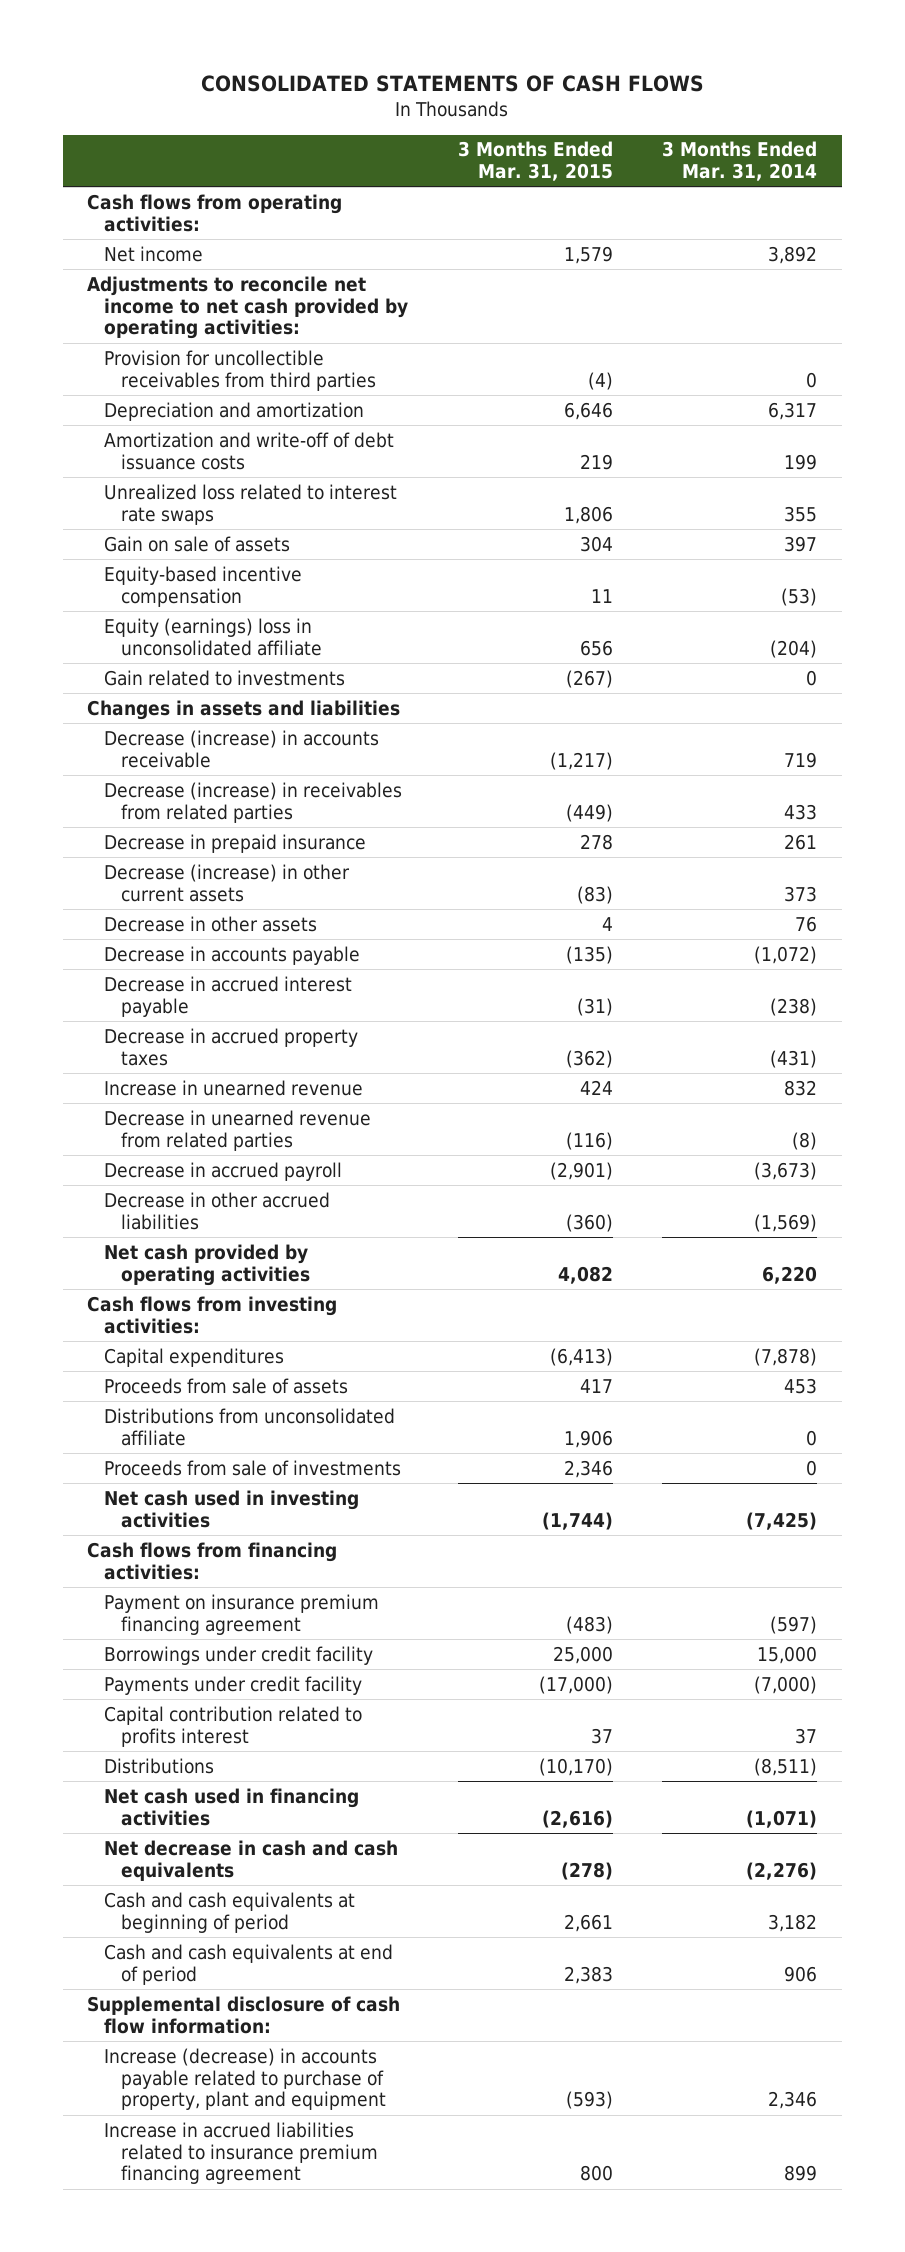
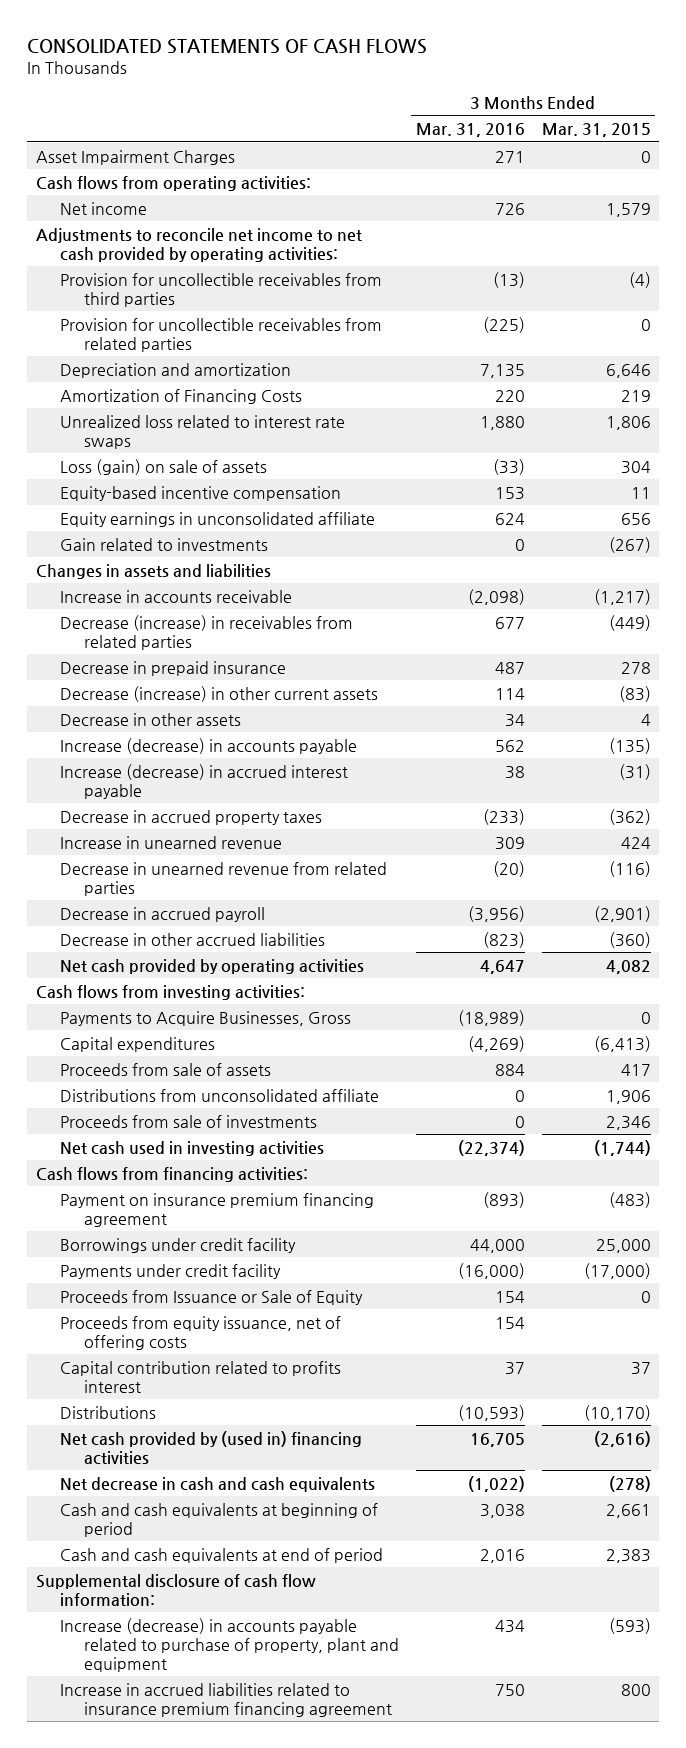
[662,141,818,182] 3 Months Ended Mar. 31, 2014 -> none
none -> [415,122,525,137] Mar. 31, 2016
none -> [35,149,235,165] Asset Impairment Charges
none -> [59,317,382,352] Provision for uncollectible receivables from related parties
[104,431,395,470] Amortization and write-off of debt issuance costs -> [59,388,302,404] Amortization of Financing Costs
[104,535,291,552] Gain on sale of assets -> [59,458,267,475] Loss (gain) on sale of assets
[104,617,322,656] Equity (earnings) loss in unconsolidated affiliate -> [59,511,375,527] Equity earnings in unconsolidated affiliate
[104,729,380,768] Decrease (increase) in accounts receivable -> [59,589,292,603] Increase in accounts receivable
[104,945,361,965] Decrease in accounts payable -> [59,737,357,754] Increase (decrease) in accounts payable
[104,975,353,1017] Decrease in accrued interest payable -> [59,763,348,799] Increase (decrease) in accrued interest payable
none -> [59,1010,351,1026] Payments to Acquire Businesses, Gross
none -> [59,1289,363,1305] Proceeds from Issuance or Sale of Equity
none -> [59,1315,341,1350] Proceeds from equity issuance, net of offering costs
[104,1787,360,1826] Net cash used in financing activities -> [59,1430,362,1465] Net cash provided by (used in) financing activities

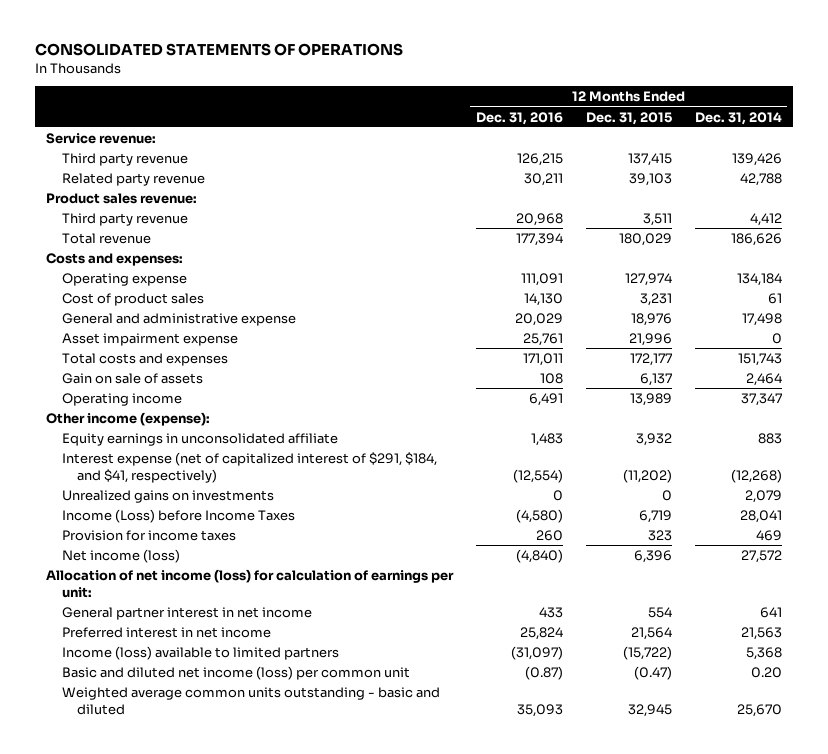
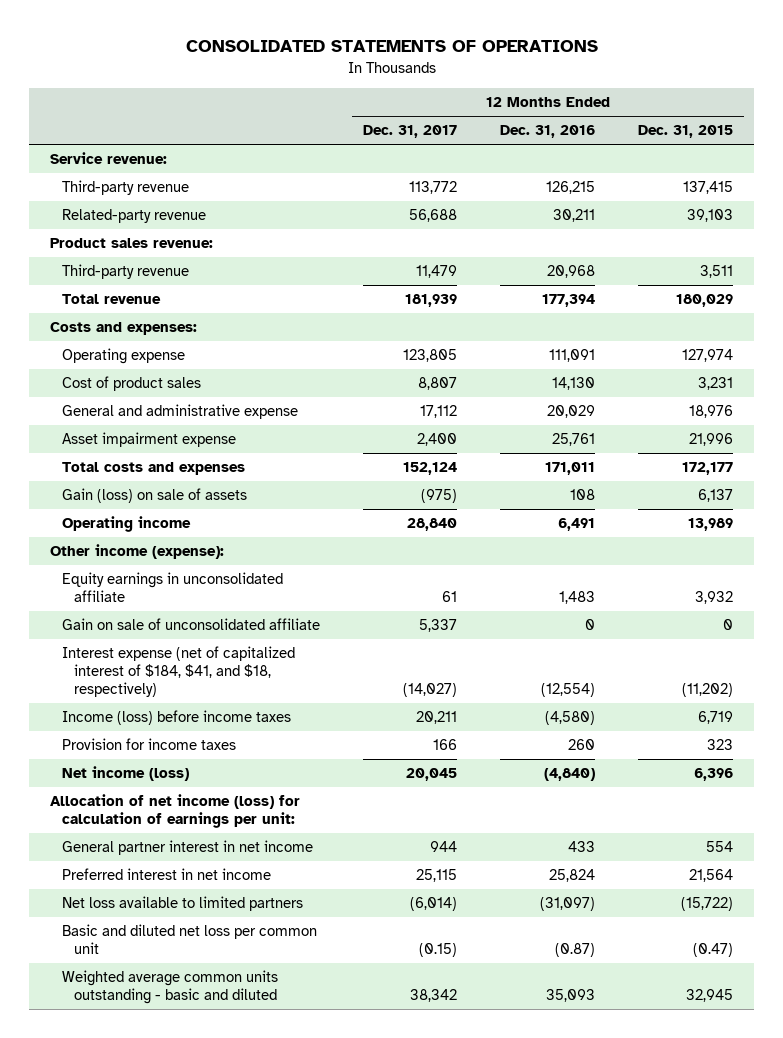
[694,111,782,125] Dec. 31, 2014 -> none
none -> [363,125,458,139] Dec. 31, 2017
[61,152,188,166] Third party revenue -> [62,180,190,196] Third-party revenue
[61,172,205,186] Related party revenue -> [62,209,207,224] Related-party revenue
[61,212,188,226] Third party revenue -> [62,264,190,280] Third-party revenue
[61,372,203,384] Gain on sale of assets -> [62,488,248,504] Gain (loss) on sale of assets
[61,489,274,503] Unrealized gains on investments -> none
none -> [62,618,321,631] Gain on sale of unconsolidated affiliate
[61,451,437,484] Interest expense (net of capitalized interest of $291, $184, and $41, respectively) -> [62,646,296,697] Interest expense (net of capitalized interest of $184, $41, and $18, respectively)
[61,508,295,523] Income (Loss) before Income Taxes -> [62,710,292,726] Income (loss) before income taxes
[61,645,339,660] Income (loss) available to limited partners -> [62,896,304,912] Net loss available to limited partners
[61,665,410,680] Basic and diluted net income (loss) per common unit -> [62,924,318,955] Basic and diluted net loss per common unit

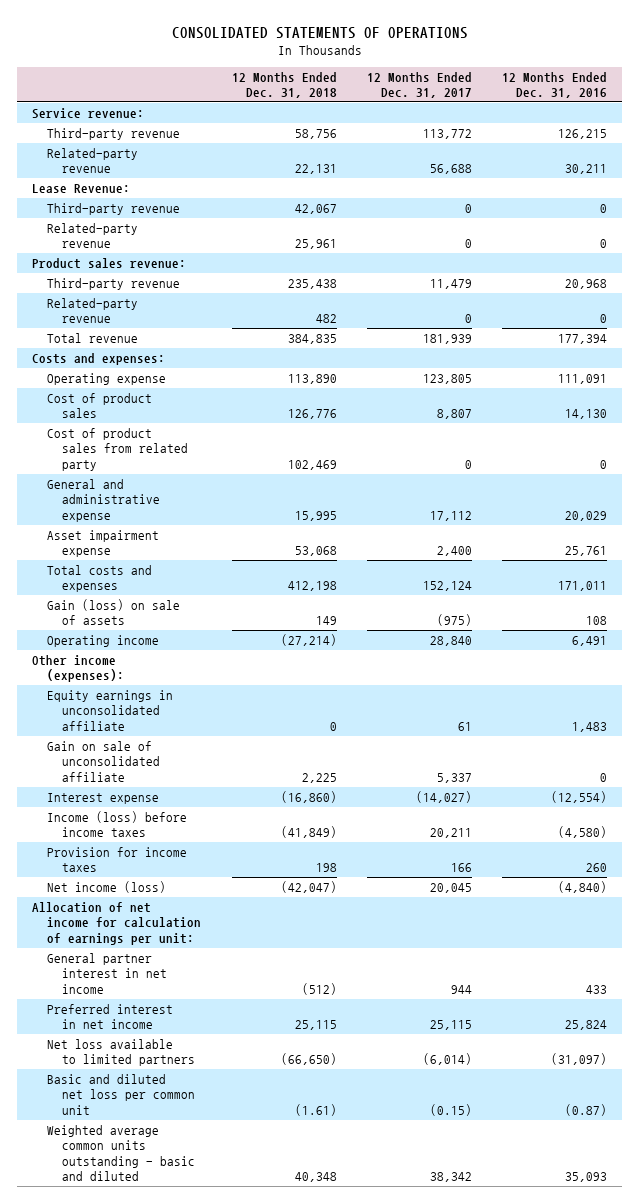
[637,125,733,139] Dec. 31, 2015 -> none
none -> [231,71,337,99] 12 Months Ended Dec. 31, 2018
none -> [32,183,131,193] Lease Revenue:
none -> [47,202,181,215] Third-party revenue
none -> [47,222,139,249] Related-party revenue
none -> [47,297,139,324] Related-party revenue
none -> [47,427,189,471] Cost of product sales from related party
[50,544,225,560] Other income (expense): -> [32,654,125,683] Other income (expenses):
[62,646,296,697] Interest expense (net of capitalized interest of $184, $41, and $18, respectively) -> [47,792,160,804] Interest expense
[50,794,301,829] Allocation of net income (loss) for calculation of earnings per unit: -> [32,901,202,945] Allocation of net income for calculation of earnings per unit:

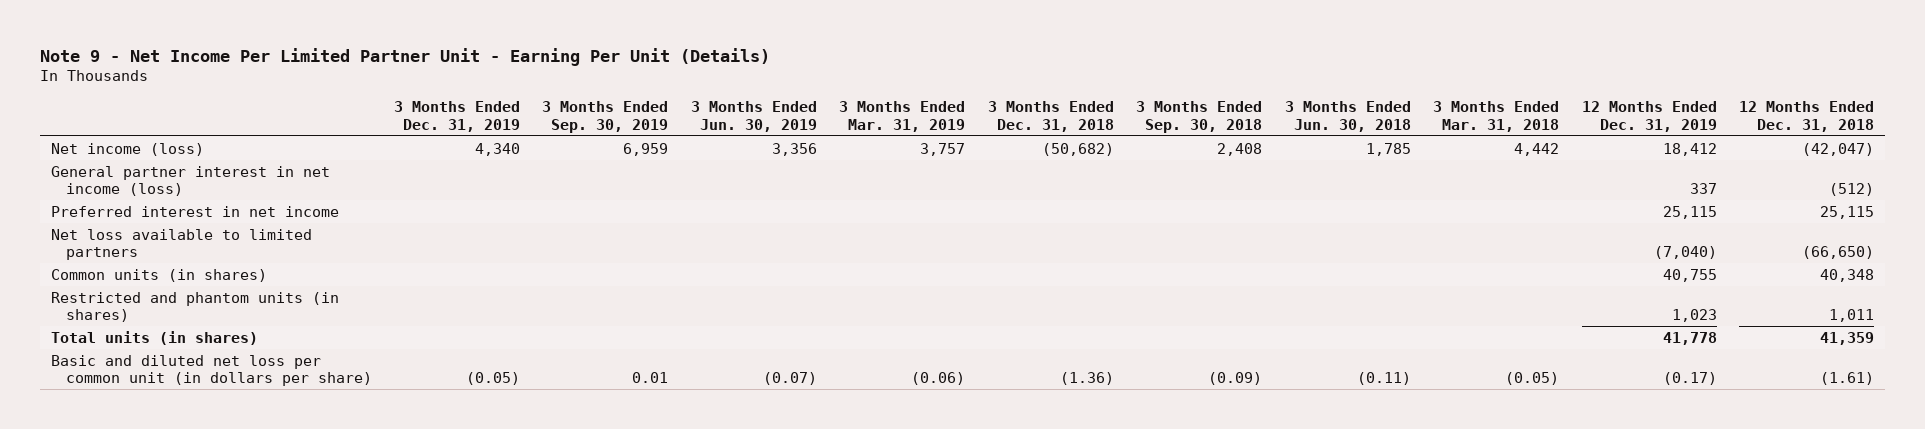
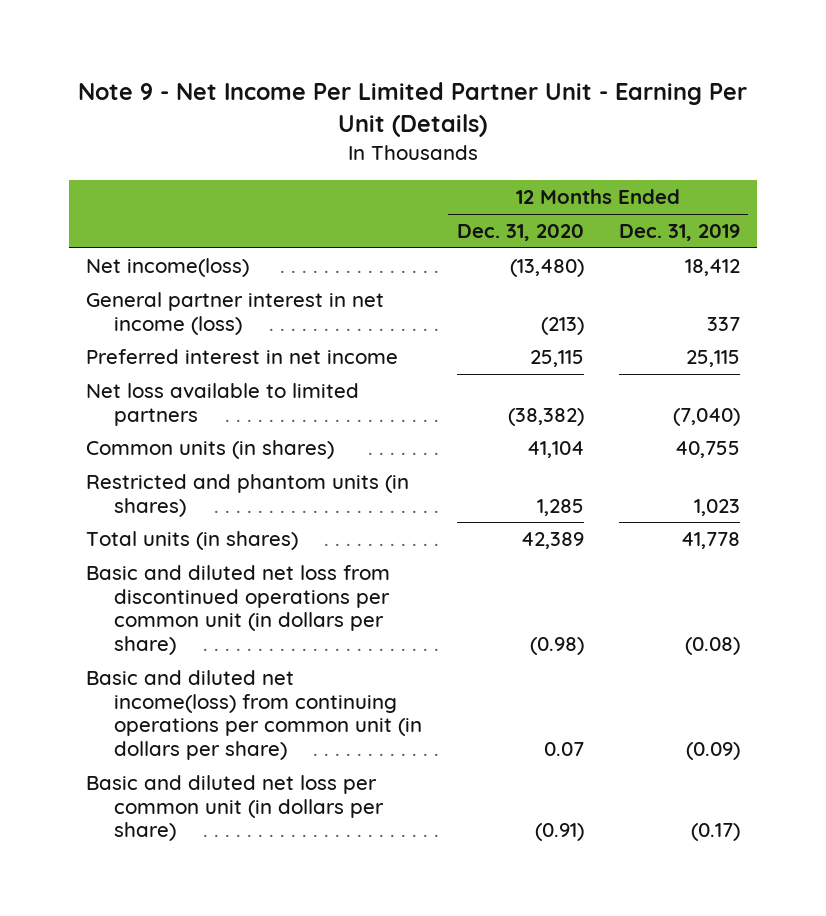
[393,101,520,132] 3 Months Ended Dec. 31, 2019 -> none
[542,101,669,133] 3 Months Ended Sep. 30, 2019 -> none
[690,101,817,132] 3 Months Ended Jun. 30, 2019 -> none
[839,101,966,132] 3 Months Ended Mar. 31, 2019 -> none
[987,101,1114,132] 3 Months Ended Dec. 31, 2018 -> none
[1136,101,1263,133] 3 Months Ended Sep. 30, 2018 -> none
[1284,101,1411,132] 3 Months Ended Jun. 30, 2018 -> none
[1433,101,1560,132] 3 Months Ended Mar. 31, 2018 -> none
[1739,101,1875,132] 12 Months Ended Dec. 31, 2018 -> none
none -> [456,224,584,242] Dec. 31, 2020
[51,142,205,156] Net income (loss) -> [86,258,250,278] Net income(loss)
none -> [86,565,391,655] Basic and diluted net loss from discontinued operations per common unit (in dollars per share)
none -> [86,670,422,760] Basic and diluted net income(loss) from continuing operations per common unit (in dollars per share)

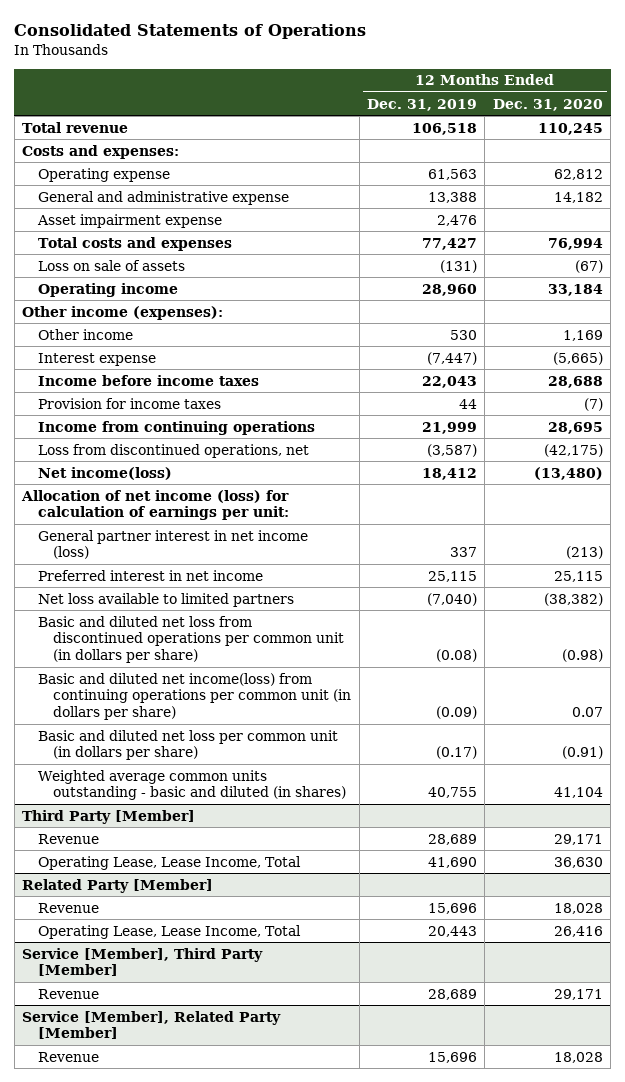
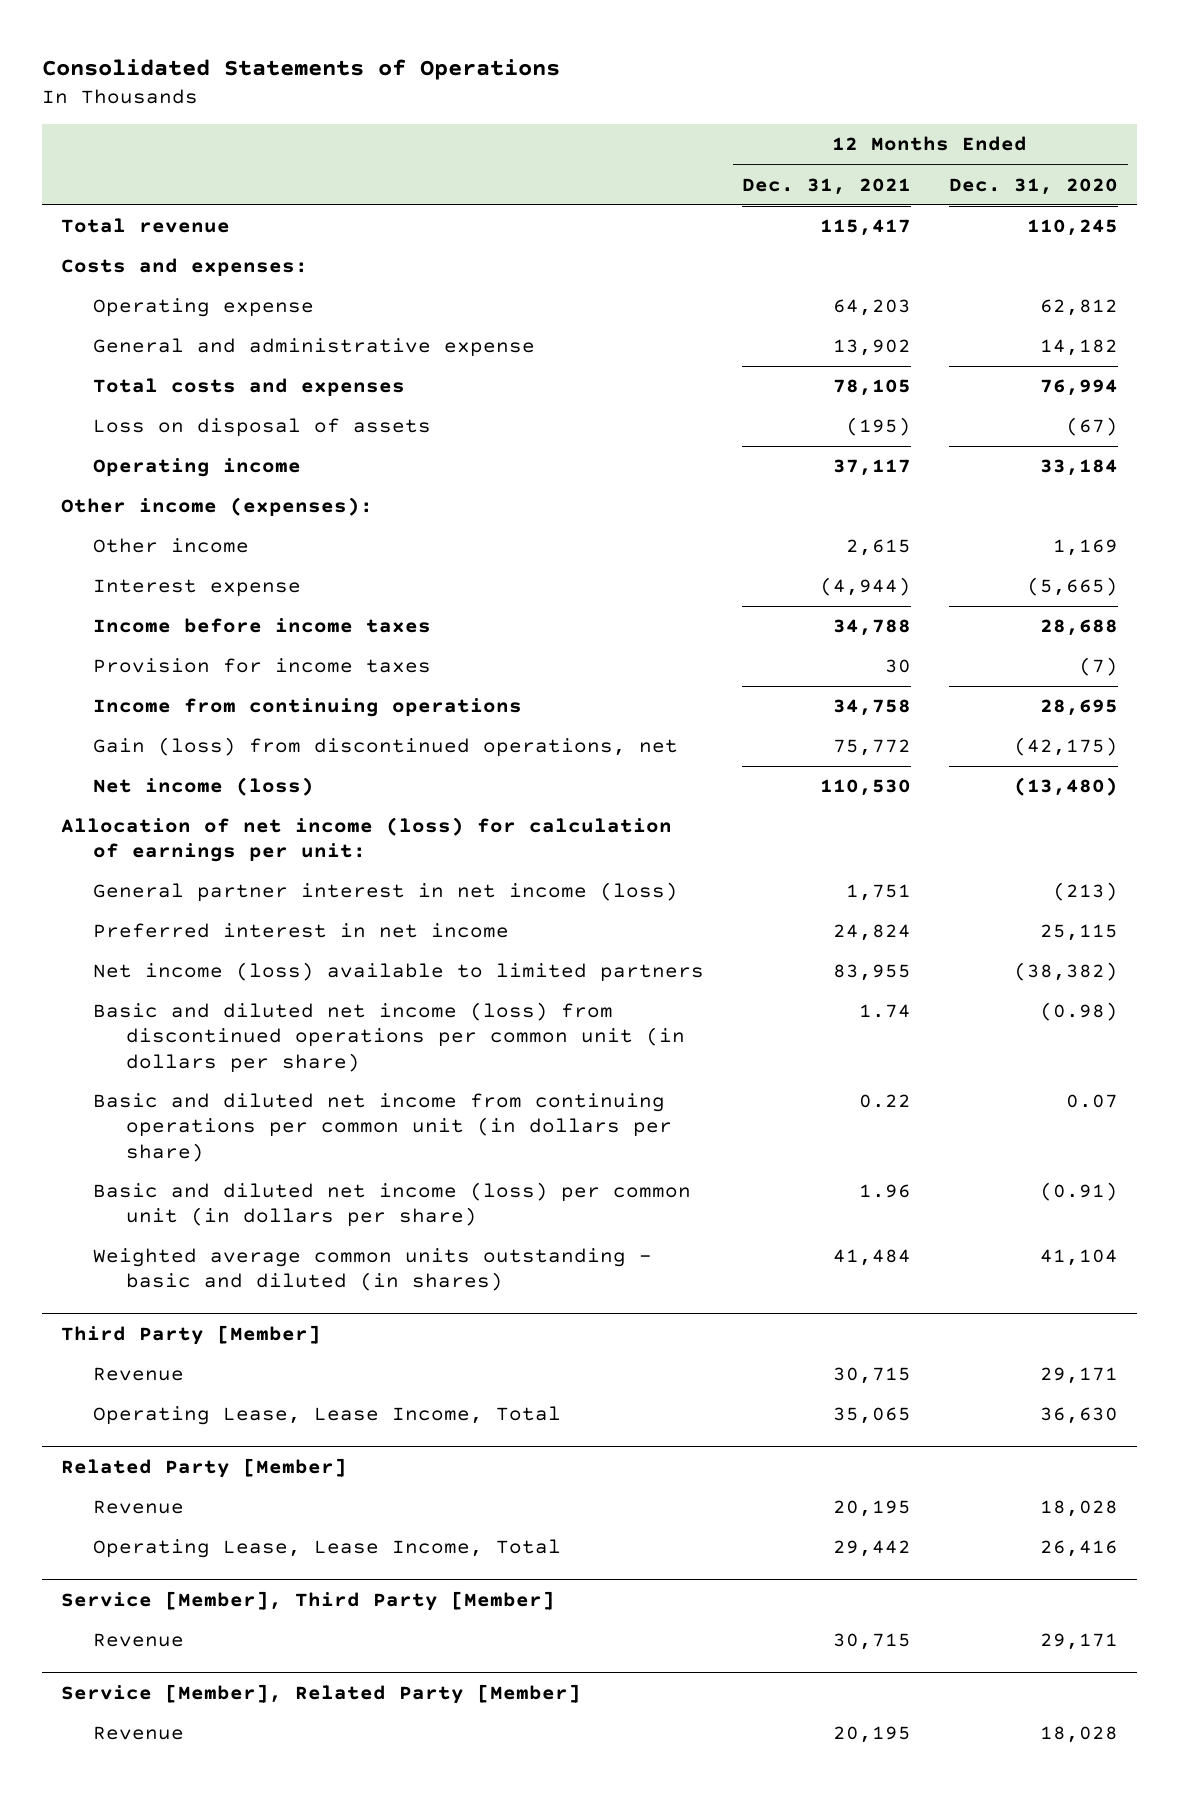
[366,98,477,111] Dec. 31, 2019 -> none
none -> [742,177,912,195] Dec. 31, 2021
[36,213,222,228] Asset impairment expense -> none
[37,259,185,271] Loss on sale of assets -> [93,418,432,438] Loss on disposal of assets
[37,443,309,458] Loss from discontinued operations, net -> [93,737,679,758] Gain (loss) from discontinued operations, net
[37,466,172,480] Net income(loss) -> [93,777,315,797] Net income (loss)
[37,592,294,607] Net loss available to limited partners -> [93,962,705,983] Net income (loss) available to limited partners
[37,615,345,663] Basic and diluted net loss from discontinued operations per common unit (in dollars per share) -> [93,1002,685,1073] Basic and diluted net income (loss) from discontinued operations per common unit (in dollars per share)
[37,672,352,720] Basic and diluted net income(loss) from continuing operations per common unit (in dollars per share) -> [93,1093,672,1162] Basic and diluted net income from continuing operations per common unit (in dollars per share)
[37,729,338,761] Basic and diluted net loss per common unit (in dollars per share) -> [93,1182,692,1228] Basic and diluted net income (loss) per common unit (in dollars per share)

